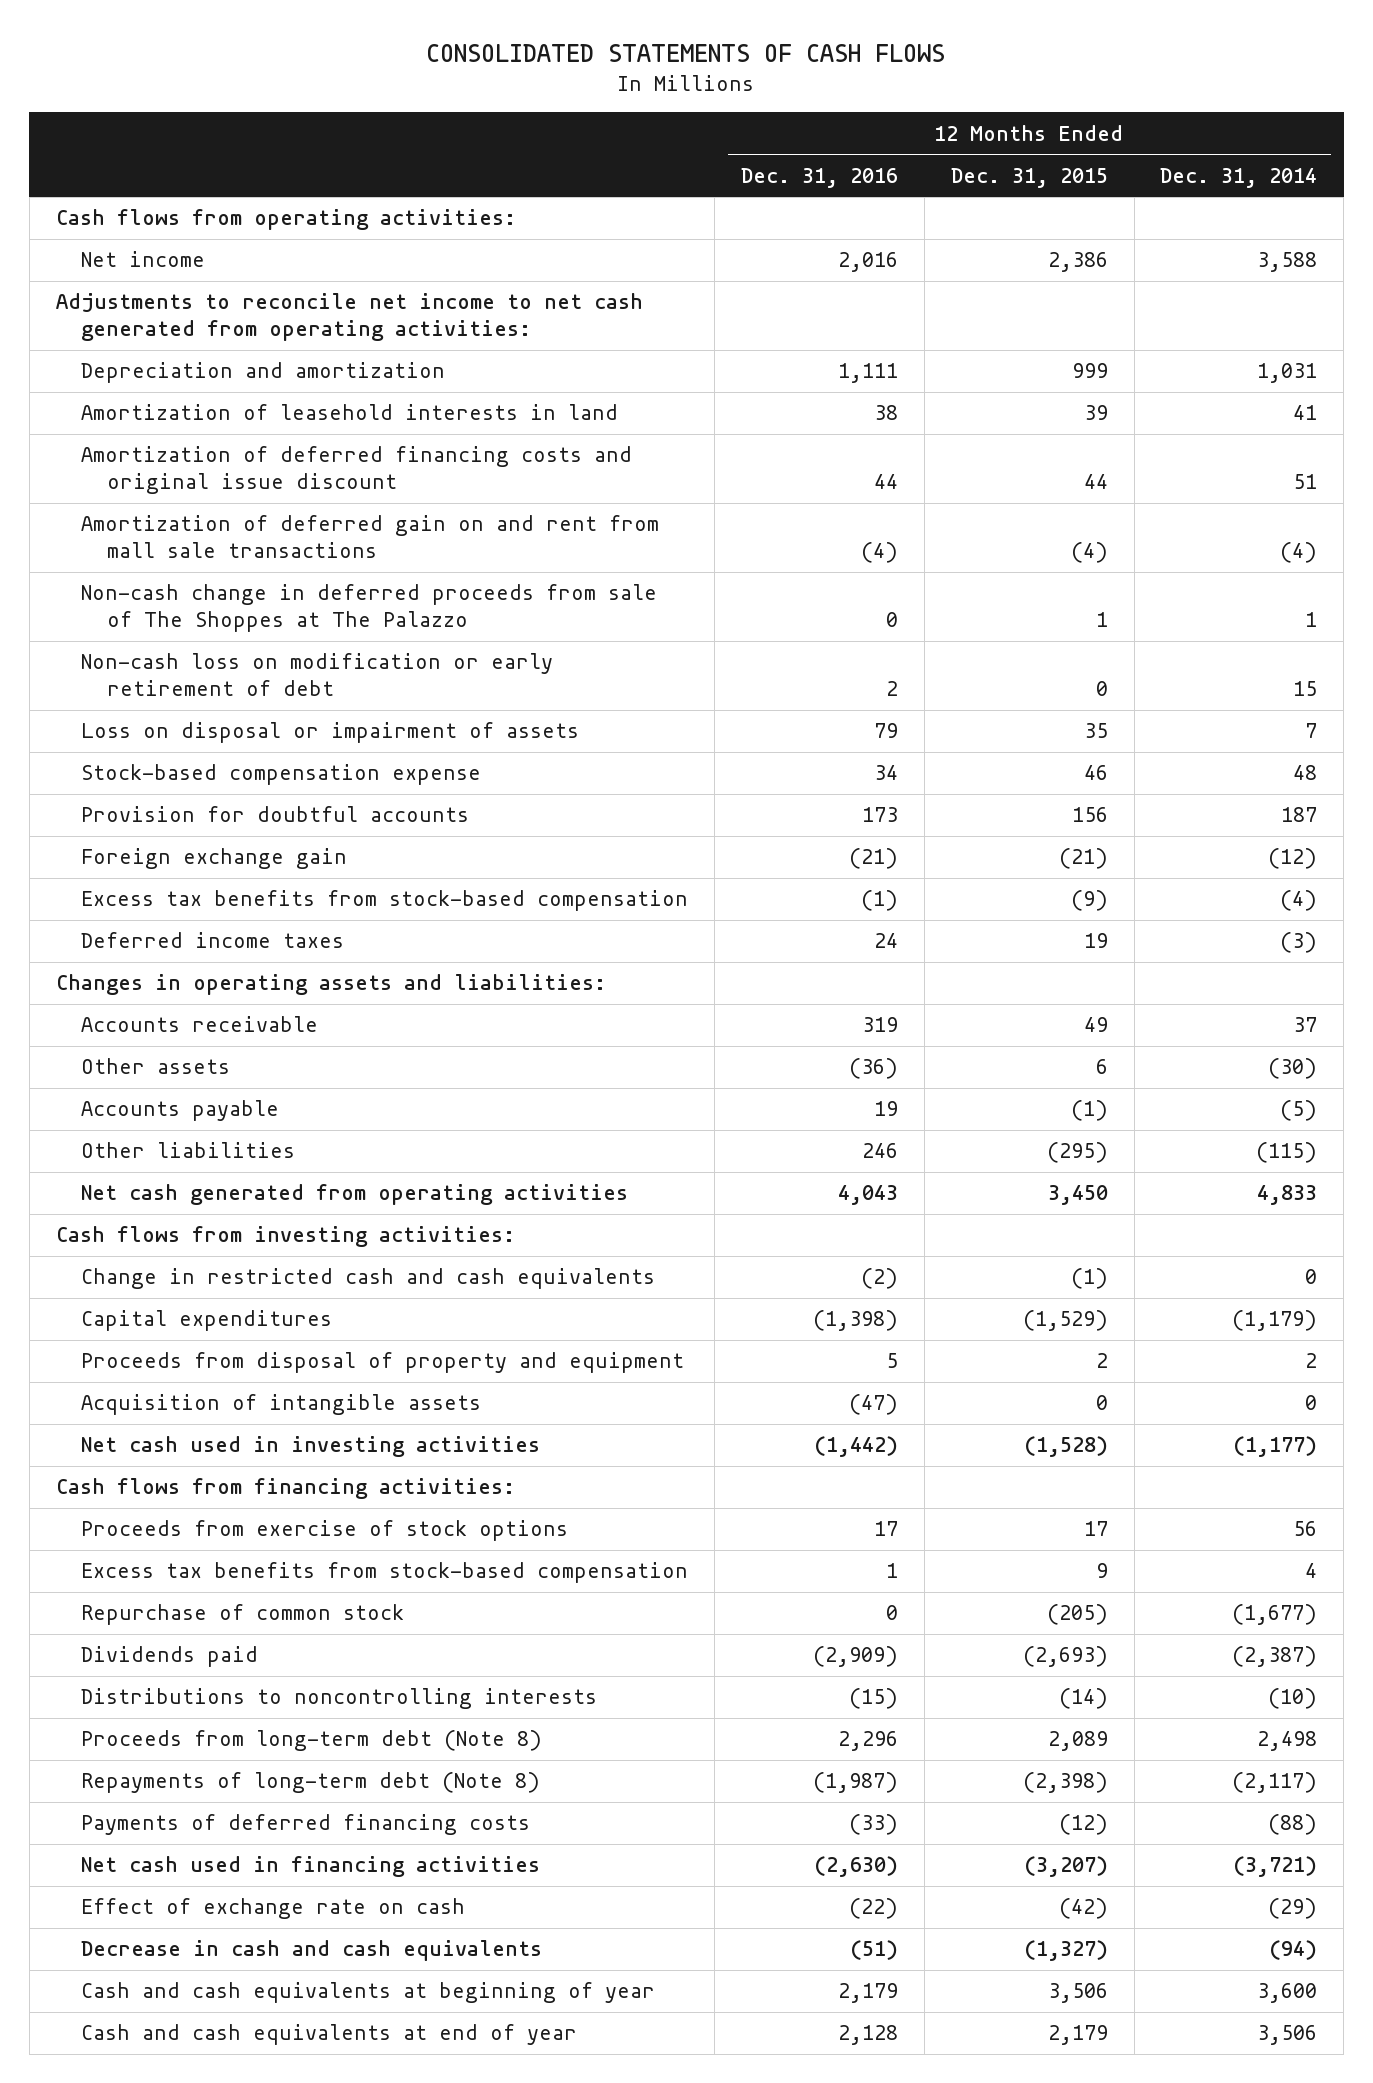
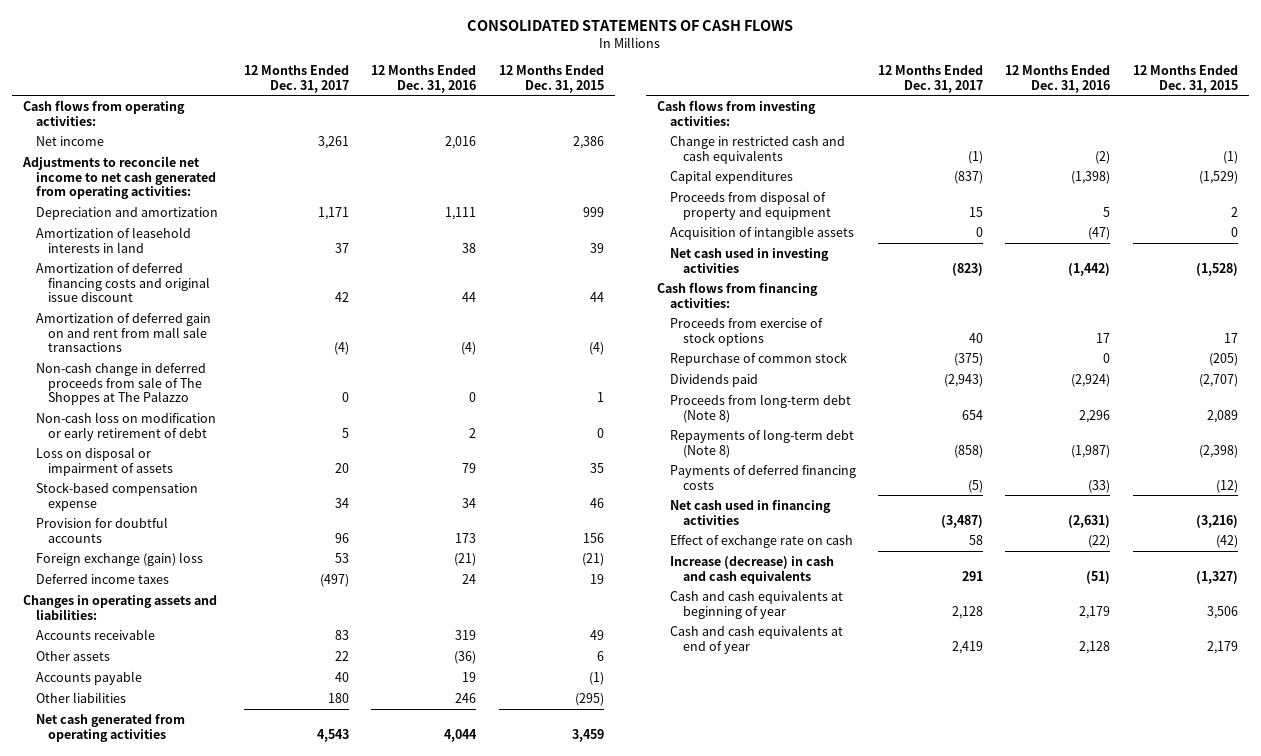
[1160,167,1318,188] Dec. 31, 2014 -> none
none -> [243,64,349,93] 12 Months Ended Dec. 31, 2017
[81,890,689,912] Excess tax benefits from stock-based compensation -> none
[81,848,348,870] Foreign exchange gain -> [35,551,203,566] Foreign exchange (gain) loss
[837,1185,898,1206] 4,043 -> [444,728,478,742] 4,044
[1047,1185,1108,1206] 3,450 -> [571,728,604,742] 3,459
[81,1562,689,1584] Excess tax benefits from stock-based compensation -> none
[81,1688,598,1710] Distributions to noncontrolling interests -> none
[812,1646,898,1668] (2,909) -> [1071,373,1111,387] (2,924)
[1022,1646,1108,1668] (2,693) -> [1198,373,1238,387] (2,707)
[813,1856,898,1878] (2,630) -> [1068,514,1111,528] (2,631)
[1023,1856,1108,1878] (3,207) -> [1195,514,1238,528] (3,216)
[81,1940,543,1962] Decrease in cash and cash equivalents -> [669,555,834,584] Increase (decrease) in cash and cash equivalents

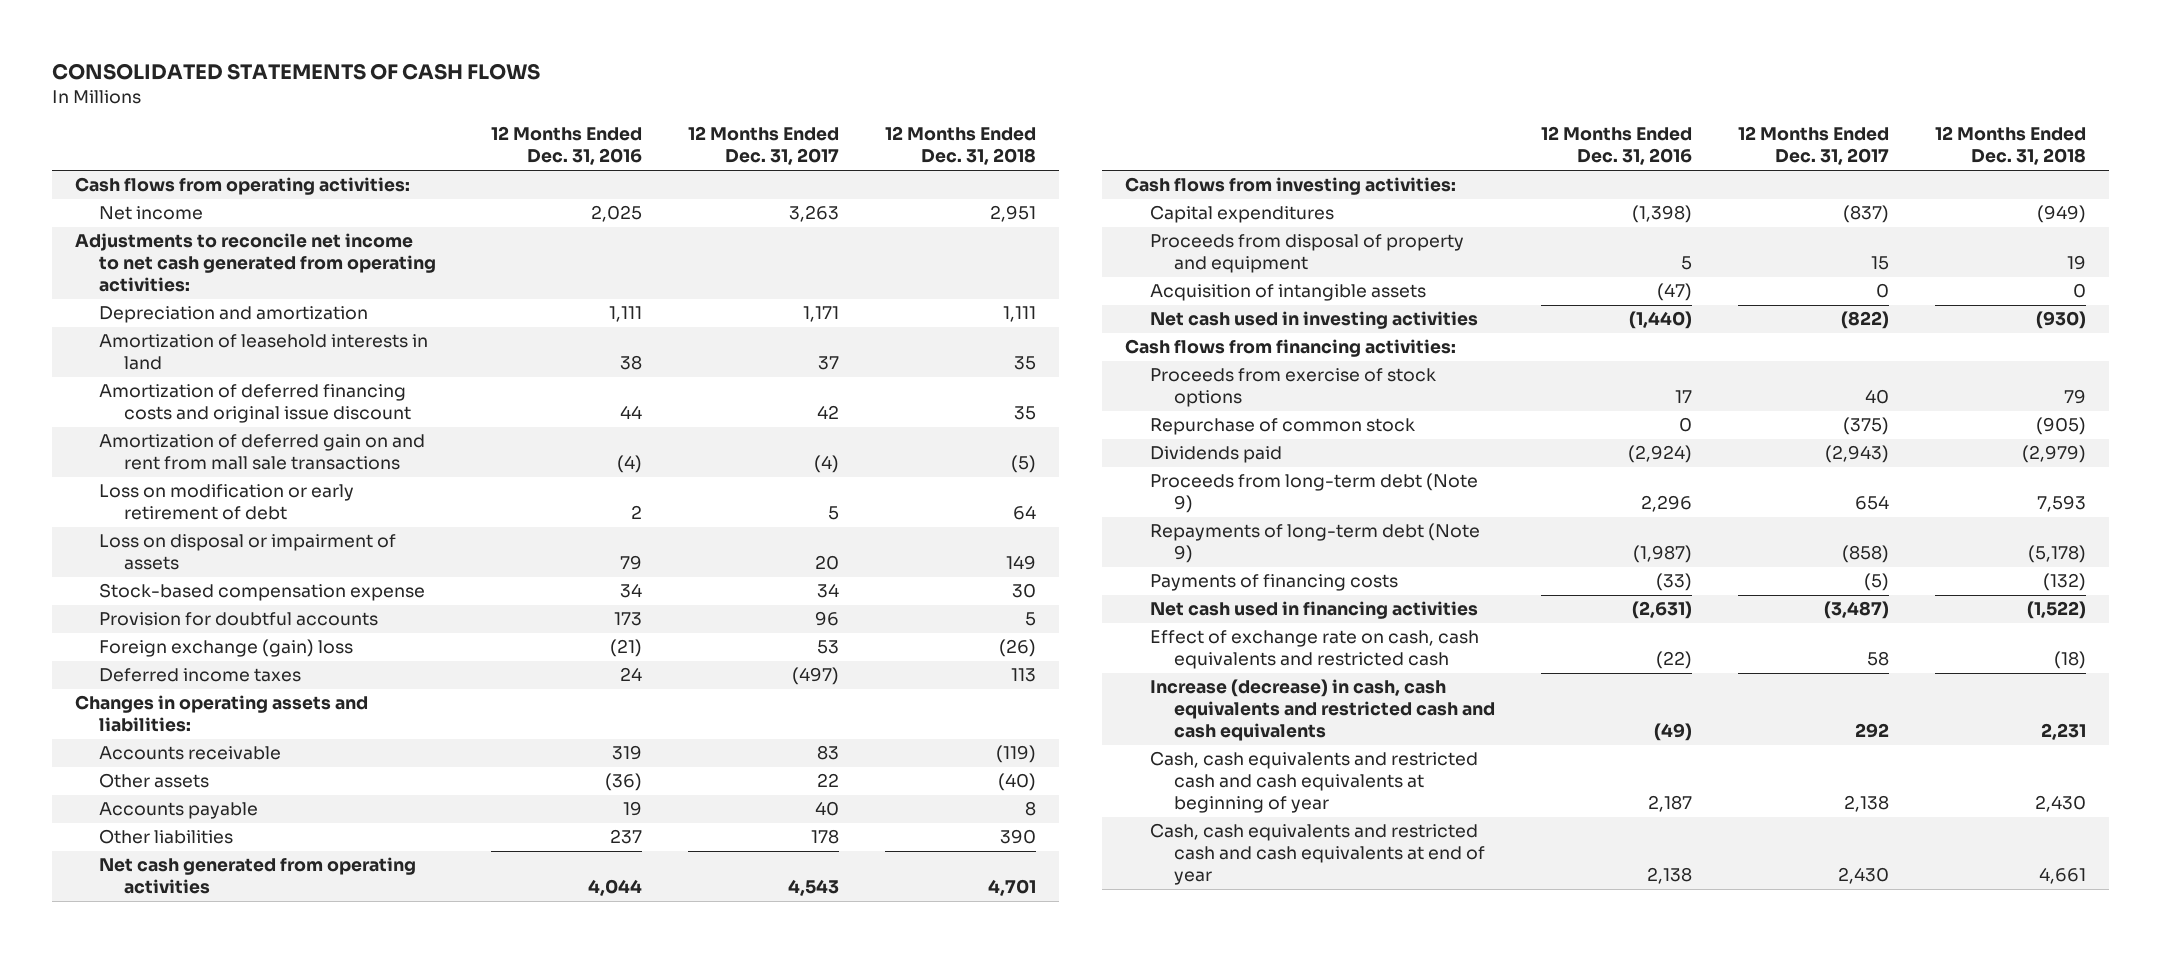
[498,64,604,93] 12 Months Ended Dec. 31, 2015 -> none
none -> [884,126,1036,166] 12 Months Ended Dec. 31, 2018
[317,135,349,149] 3,261 -> [788,205,839,223] 3,263
[445,135,477,149] 2,016 -> [590,205,642,223] 2,025
[35,362,206,406] Non-cash change in deferred proceeds from sale of The Shoppes at The Palazzo -> none
[35,411,216,441] Non-cash loss on modification or early retirement of debt -> [99,484,355,521] Loss on modification or early retirement of debt
[327,692,349,703] 180 -> [810,829,839,845] 178
[455,692,477,703] 246 -> [609,829,642,845] 237
[669,135,845,164] Change in restricted cash and cash equivalents -> none
[952,262,984,276] (823) -> [1841,311,1890,330] (822)
[1068,262,1111,276] (1,442) -> [1629,311,1693,330] (1,440)
[669,393,851,423] Proceeds from long-term debt (Note 8) -> [1149,473,1478,514] Proceeds from long-term debt (Note 9)
[669,428,854,458] Repayments of long-term debt (Note 8) -> [1149,523,1480,564] Repayments of long-term debt (Note 9)
[669,464,856,490] Payments of deferred financing costs -> [1149,574,1398,592] Payments of financing costs
[669,534,853,548] Effect of exchange rate on cash -> [1149,630,1479,670] Effect of exchange rate on cash, cash equivalents and restricted cash
[669,555,834,584] Increase (decrease) in cash and cash equivalents -> [1149,679,1495,742] Increase (decrease) in cash, cash equivalents and restricted cash and cash equivalents
[962,570,984,581] 291 -> [1855,723,1890,739] 292
[1086,570,1111,584] (51) -> [1654,723,1693,742] (49)
[669,589,843,619] Cash and cash equivalents at beginning of year -> [1149,751,1478,814] Cash, cash equivalents and restricted cash and cash equivalents at beginning of year
[952,605,984,619] 2,128 -> [1844,795,1890,813] 2,138
[1079,605,1111,619] 2,179 -> [1648,795,1693,813] 2,187
[669,624,843,654] Cash and cash equivalents at end of year -> [1149,823,1485,886] Cash, cash equivalents and restricted cash and cash equivalents at end of year
[952,640,984,654] 2,419 -> [1838,867,1890,885] 2,430
[1079,640,1111,654] 2,128 -> [1647,867,1693,885] 2,138

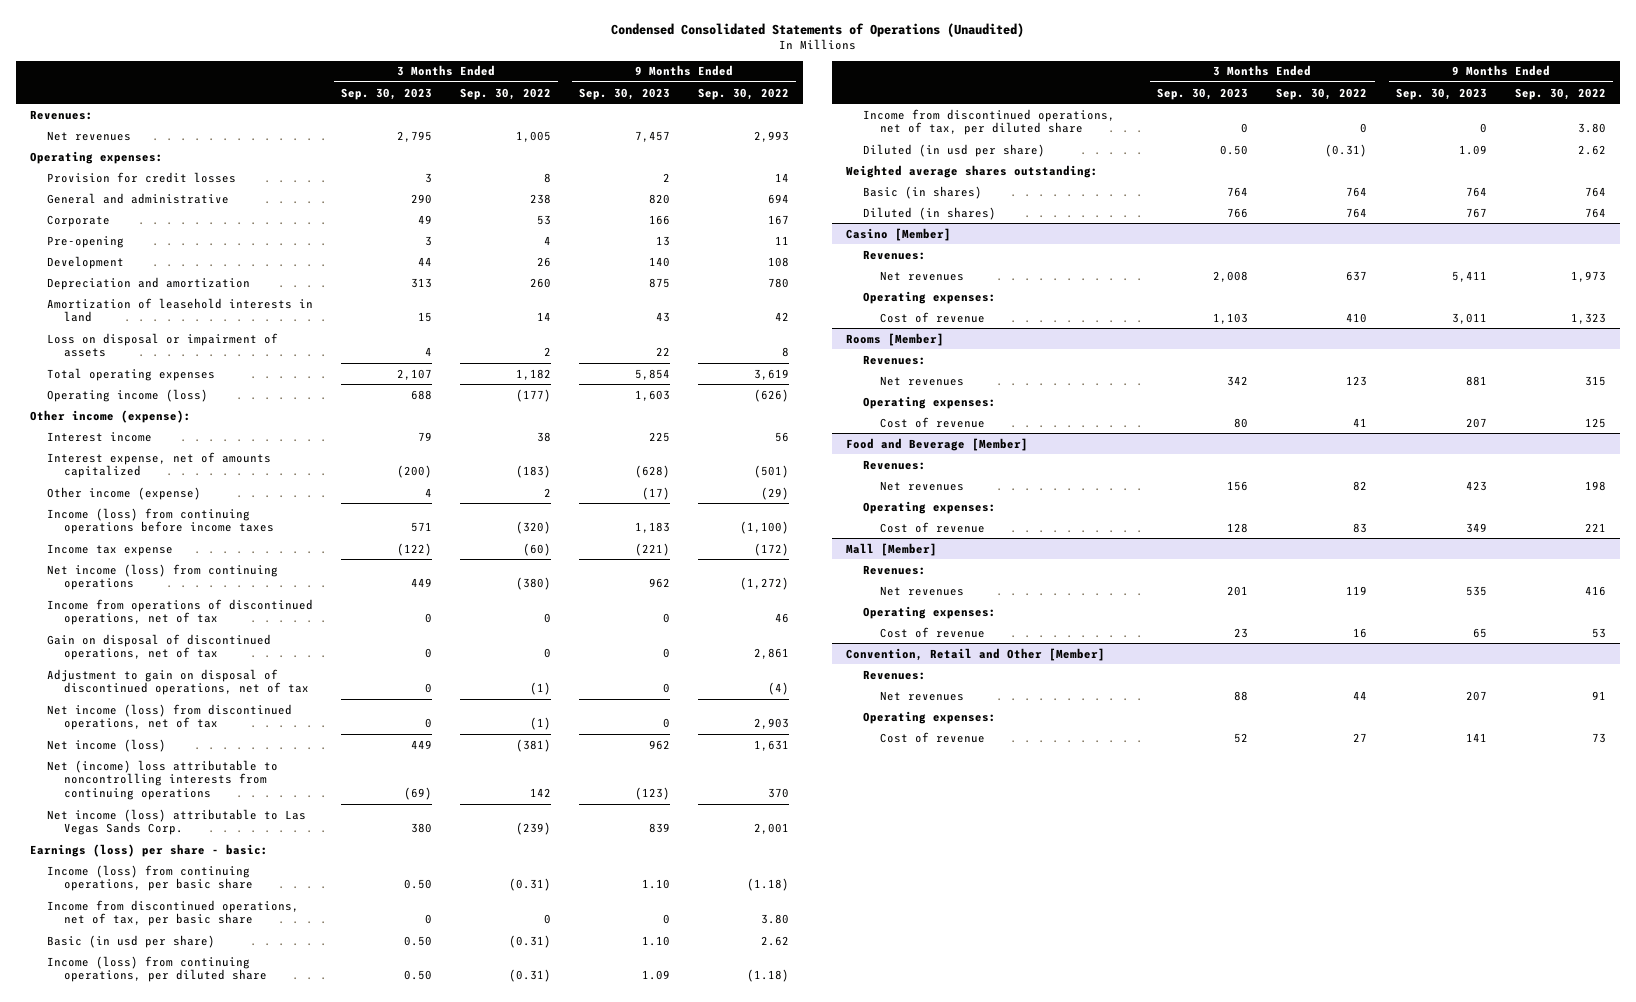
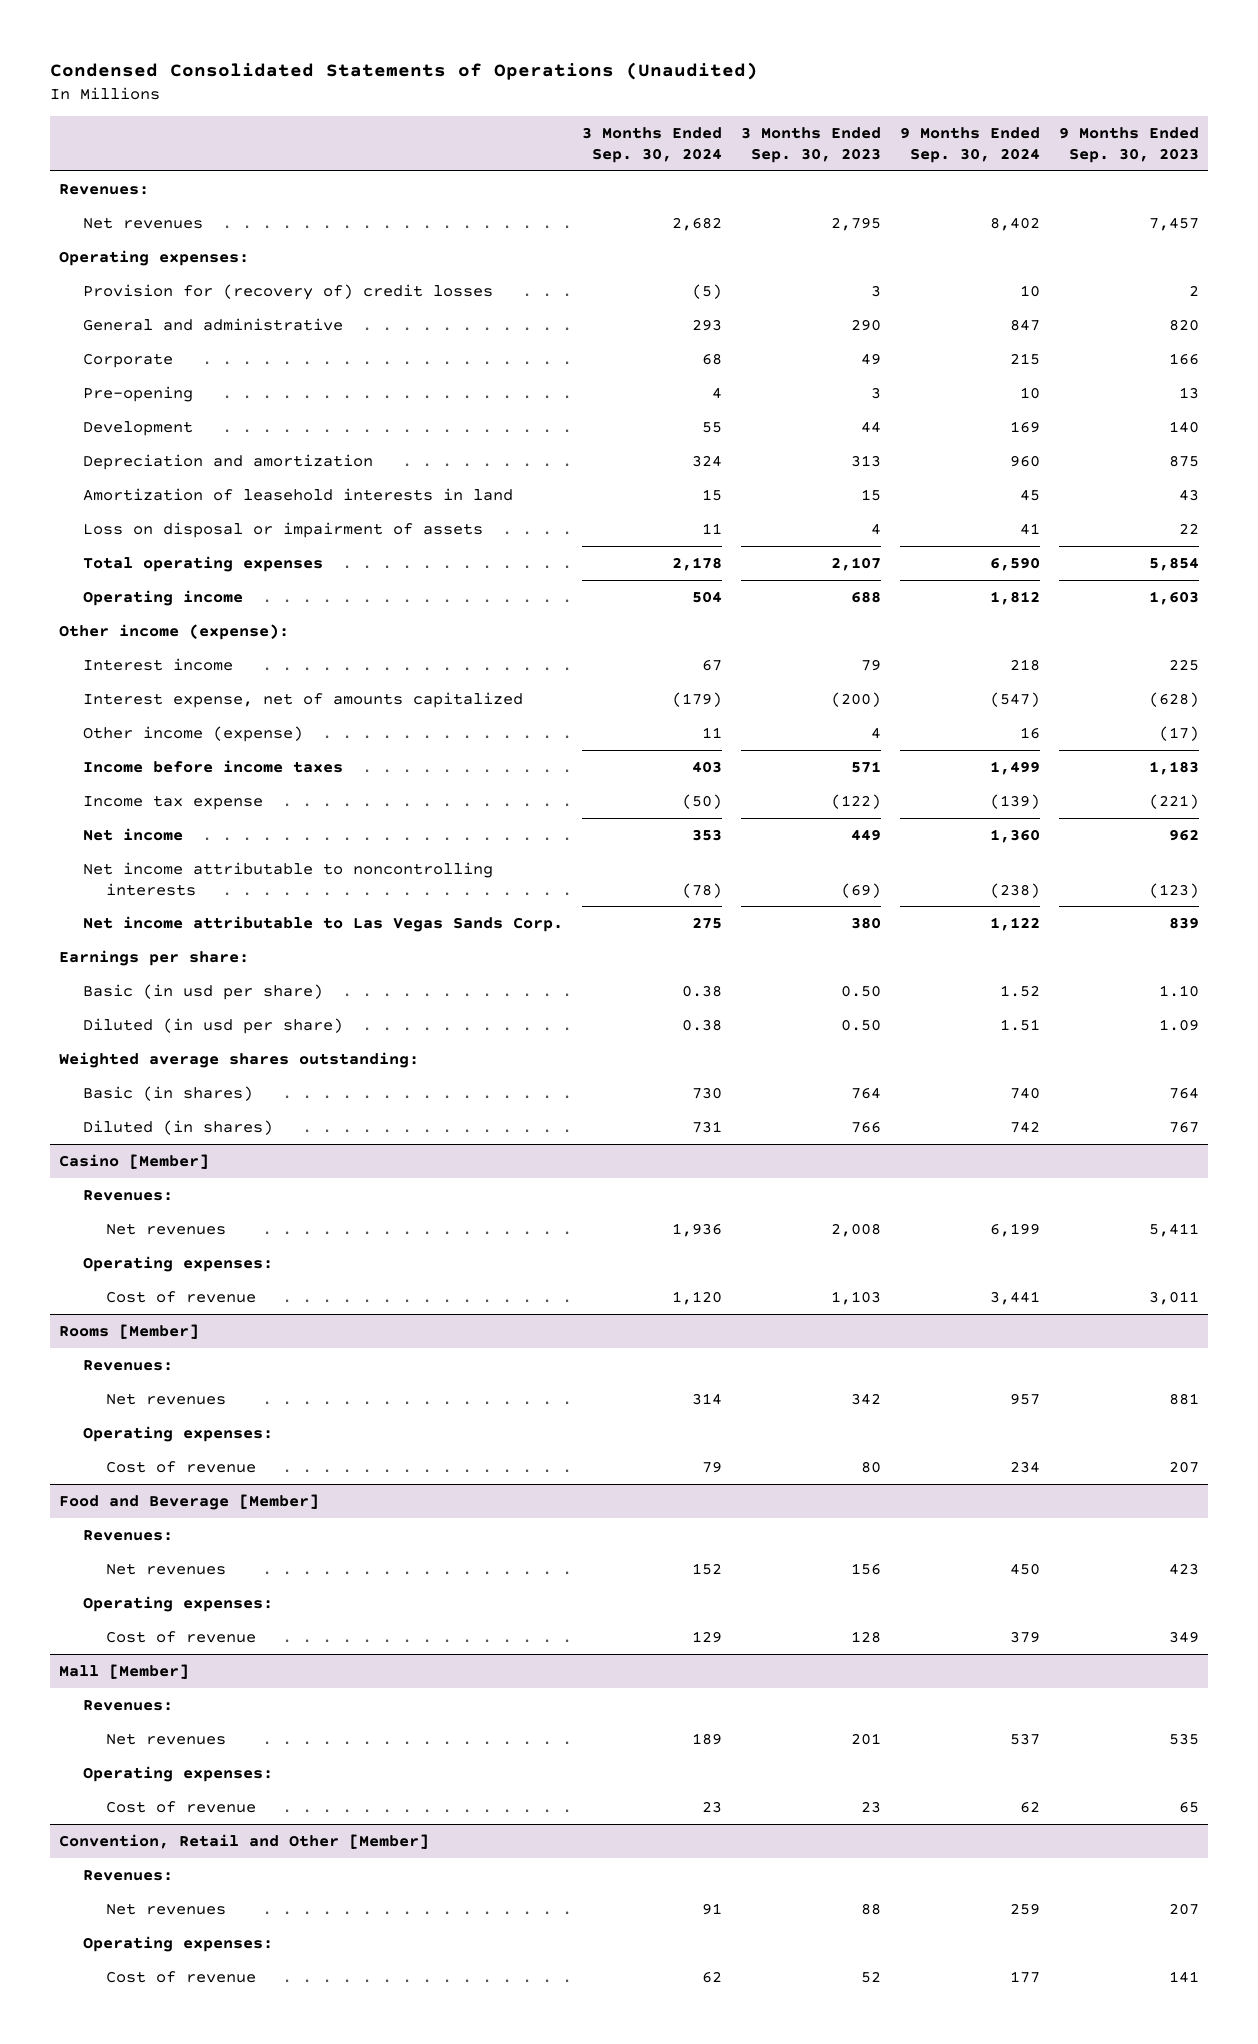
[460,87,552,100] Sep. 30, 2022 -> none
[698,87,790,100] Sep. 30, 2022 -> none
none -> [581,127,722,163] 3 Months Ended Sep. 30, 2024
none -> [899,127,1040,163] 9 Months Ended Sep. 30, 2024
[46,171,236,183] Provision for credit losses -> [82,283,493,300] Provision for (recovery of) credit losses
[46,388,208,402] Operating income (loss) -> [82,589,243,606] Operating income
[46,507,275,535] Income (loss) from continuing operations before income taxes -> [82,759,343,773] Income before income taxes
[46,563,278,591] Net income (loss) from continuing operations -> none
[46,598,313,626] Income from operations of discontinued operations, net of tax -> none
[46,633,271,661] Gain on disposal of discontinued operations, net of tax -> none
[46,668,310,696] Adjustment to gain on disposal of discontinued operations, net of tax -> none
[46,703,292,731] Net income (loss) from discontinued operations, net of tax -> none
[46,864,254,892] Income (loss) from continuing operations, per basic share -> none
[46,899,299,927] Income from discontinued operations, net of tax, per basic share -> none
[46,738,166,752] Net income (loss) -> [82,827,183,841] Net income
[46,759,278,801] Net (income) loss attributable to noncontrolling interests from continuing operations -> [82,861,493,896] Net income attributable to noncontrolling interests
[46,808,306,836] Net income (loss) attributable to Las Vegas Sands Corp. -> [82,915,563,932] Net income attributable to Las Vegas Sands Corp.
[29,843,268,857] Earnings (loss) per share - basic: -> [59,949,250,966] Earnings per share:
[46,955,268,983] Income (loss) from continuing operations, per diluted share -> none
[863,108,1116,136] Income from discontinued operations, net of tax, per diluted share -> none

